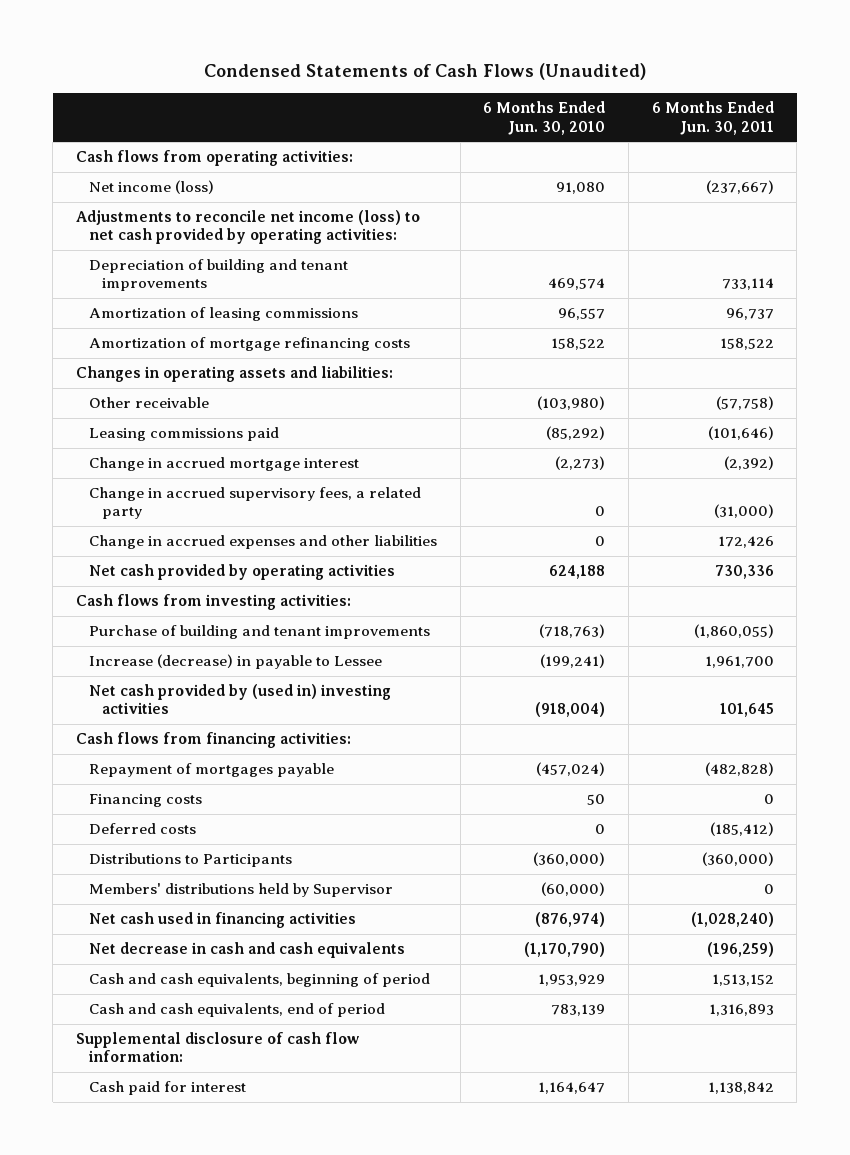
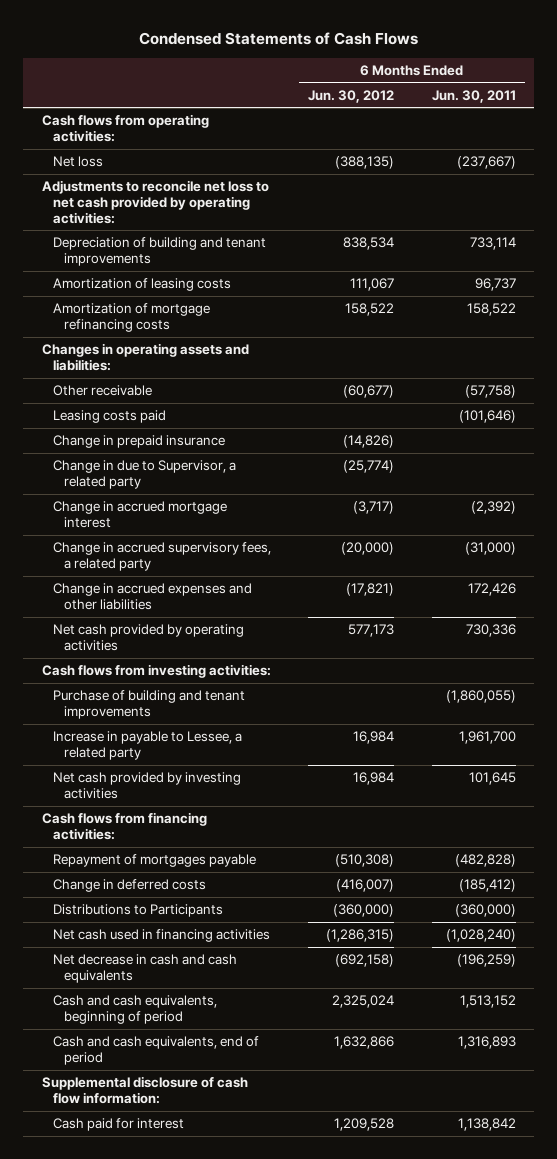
[203,63,646,81] Condensed Statements of Cash Flows (Unaudited) -> [138,31,418,45] Condensed Statements of Cash Flows
[483,101,606,135] 6 Months Ended Jun. 30, 2010 -> none
none -> [308,89,395,103] Jun. 30, 2012
[88,180,214,195] Net income (loss) -> [52,156,103,168] Net loss
[76,210,421,245] Adjustments to reconcile net income (loss) to net cash provided by operating activities: -> [41,180,269,224] Adjustments to reconcile net loss to net cash provided by operating activities:
[88,307,358,322] Amortization of leasing commissions -> [52,278,231,292] Amortization of leasing costs
[88,427,279,442] Leasing commissions paid -> [52,410,166,424] Leasing costs paid
none -> [52,435,225,449] Change in prepaid insurance
none -> [52,460,236,490] Change in due to Supervisor, a related party
[88,654,382,670] Increase (decrease) in payable to Lessee -> [52,731,242,761] Increase in payable to Lessee, a related party
[88,684,391,715] Net cash provided by (used in) investing activities -> [52,772,241,800] Net cash provided by investing activities
[88,794,202,808] Financing costs -> none
[88,823,196,835] Deferred costs -> [52,879,206,893] Change in deferred costs
[88,883,393,898] Members' distributions held by Supervisor -> none

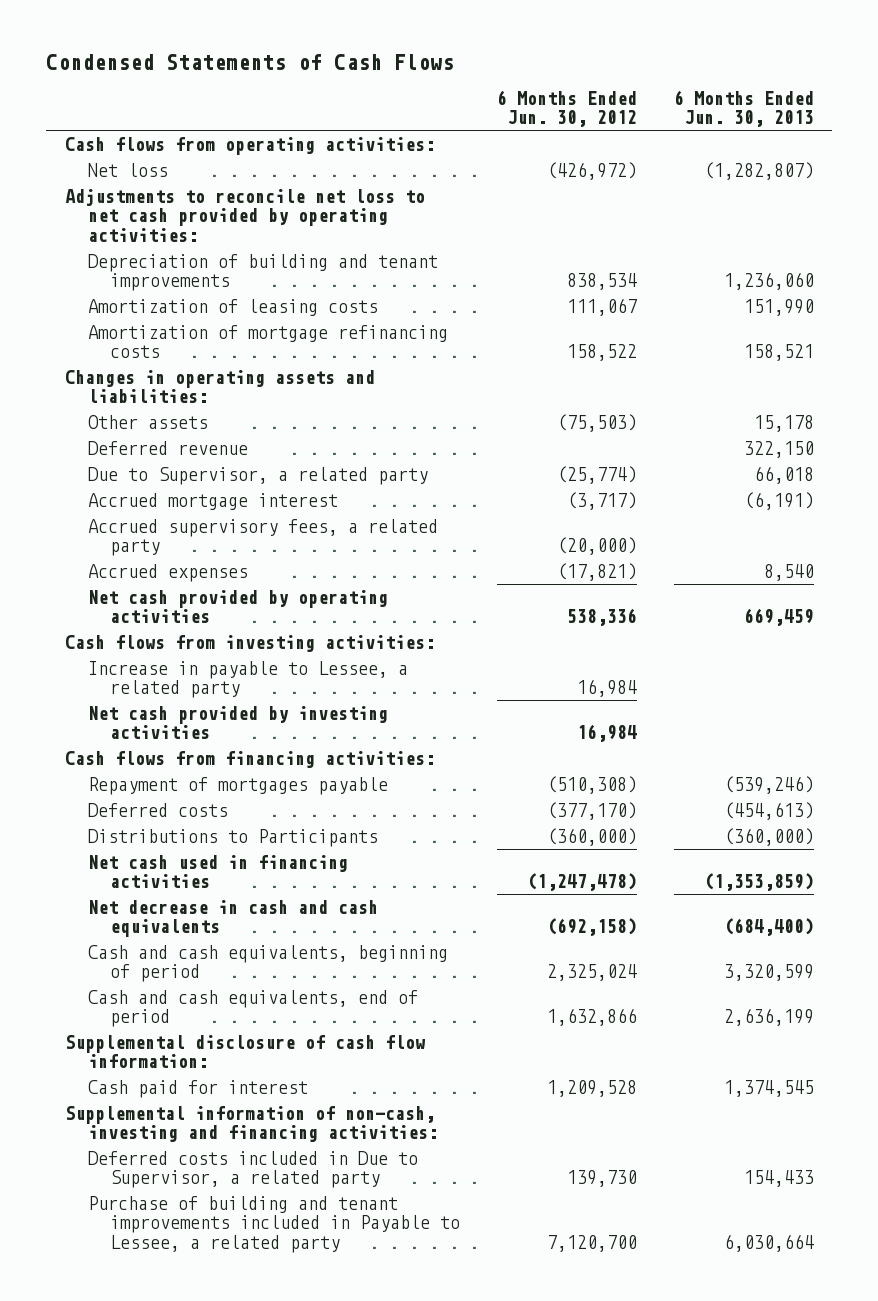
[431,89,516,103] Jun. 30, 2011 -> none
none -> [673,90,814,128] 6 Months Ended Jun. 30, 2013
[335,156,395,170] (388,135) -> [547,161,638,180] (426,972)
[52,385,152,397] Other receivable -> none
[52,410,166,424] Leasing costs paid -> none
[52,435,225,449] Change in prepaid insurance -> none
none -> [87,414,208,429] Other assets
none -> [87,440,248,455] Deferred revenue
[52,460,236,490] Change in due to Supervisor, a related party -> [87,466,428,485] Due to Supervisor, a related party
[52,501,227,529] Change in accrued mortgage interest -> [87,492,338,510] Accrued mortgage interest
[52,542,271,572] Change in accrued supervisory fees, a related party -> [87,518,438,557] Accrued supervisory fees, a related party
[52,583,252,611] Change in accrued expenses and other liabilities -> [87,563,248,582] Accrued expenses
[348,624,395,638] 577,173 -> [567,608,638,627] 538,336
[52,690,245,720] Purchase of building and tenant improvements -> none
[52,879,206,893] Change in deferred costs -> [87,802,228,817] Deferred costs
[336,879,395,893] (416,007) -> [547,801,638,820] (377,170)
[326,929,395,943] (1,286,315) -> [527,873,638,892] (1,247,478)
none -> [64,1105,438,1143] Supplemental information of non-cash, investing and financing activities:
none -> [87,1150,418,1189] Deferred costs included in Due to Supervisor, a related party
none -> [87,1195,461,1253] Purchase of building and tenant improvements included in Payable to Lessee, a related party

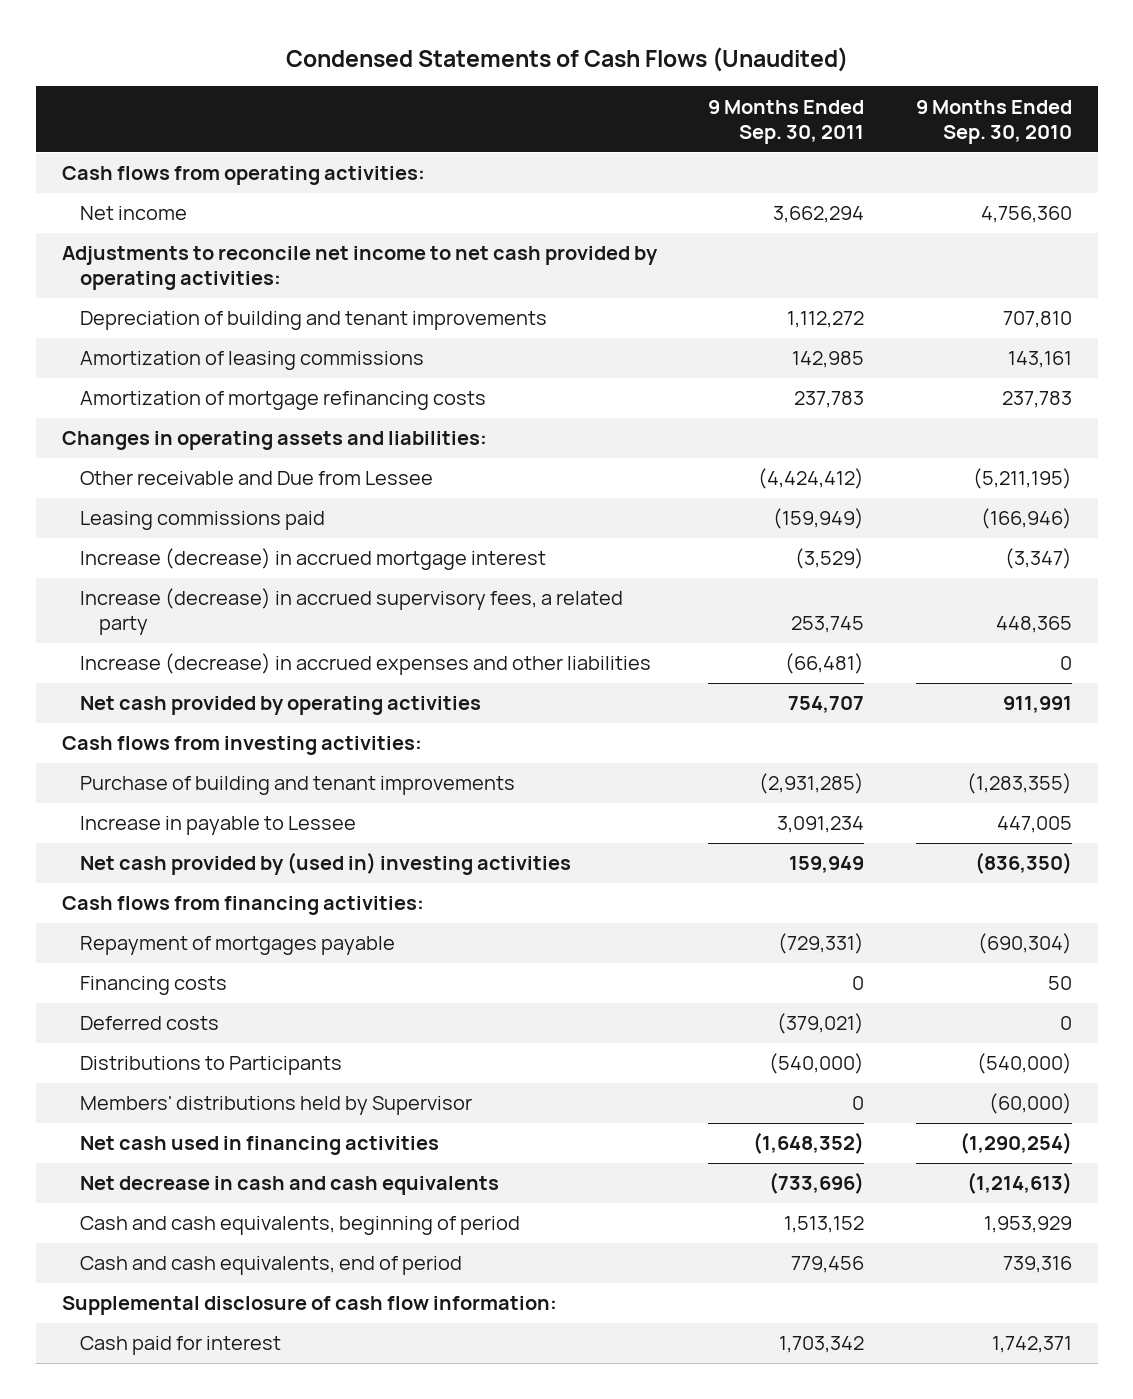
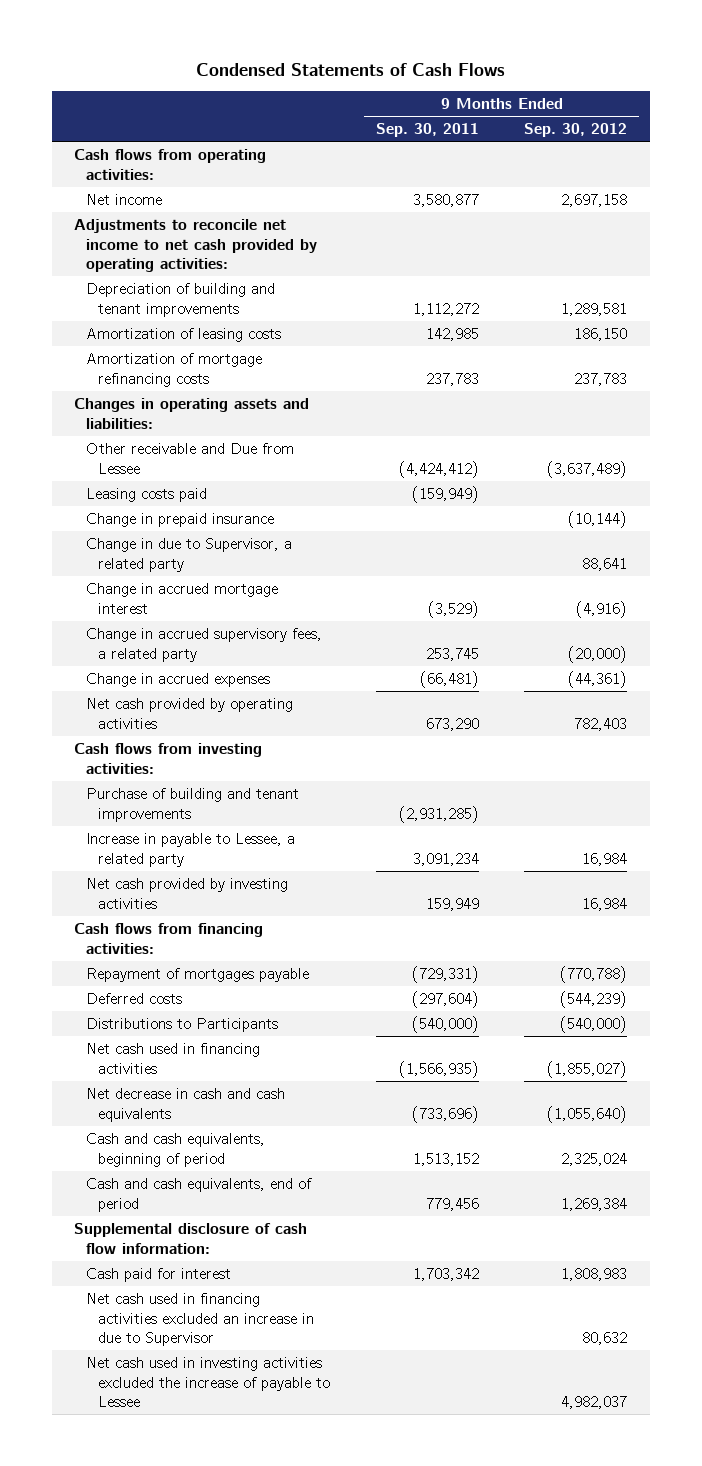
[285,46,848,72] Condensed Statements of Cash Flows (Unaudited) -> [195,62,505,76] Condensed Statements of Cash Flows
[915,99,1072,144] 9 Months Ended Sep. 30, 2010 -> none
none -> [524,123,628,138] Sep. 30, 2012
[773,206,865,224] 3,662,294 -> [412,193,479,207] 3,580,877
[80,351,425,371] Amortization of leasing commissions -> [86,327,282,342] Amortization of leasing costs
[80,511,326,531] Leasing commissions paid -> [86,487,208,502] Leasing costs paid
none -> [86,512,275,527] Change in prepaid insurance
none -> [86,537,293,572] Change in due to Supervisor, a related party
[80,548,547,571] Increase (decrease) in accrued mortgage interest -> [86,582,279,614] Change in accrued mortgage interest
[80,588,624,636] Increase (decrease) in accrued supervisory fees, a related party -> [86,627,323,662] Change in accrued supervisory fees, a related party
[80,653,652,676] Increase (decrease) in accrued expenses and other liabilities -> [86,672,271,687] Change in accrued expenses
[788,696,865,714] 754,707 -> [425,717,479,731] 673,290
[80,816,357,836] Increase in payable to Lessee -> [86,832,296,867] Increase in payable to Lessee, a related party
[80,852,572,876] Net cash provided by (used in) investing activities -> [86,877,289,909] Net cash provided by investing activities
[80,976,228,996] Financing costs -> none
[777,1013,865,1035] (379,021) -> [411,990,479,1008] (297,604)
[80,1096,473,1116] Members' distributions held by Supervisor -> none
[753,1132,865,1155] (1,648,352) -> [398,1060,479,1078] (1,566,935)
none -> [86,1292,315,1347] Net cash used in financing activities excluded an increase in due to Supervisor
none -> [86,1356,331,1408] Net cash used in investing activities excluded the increase of payable to Lessee

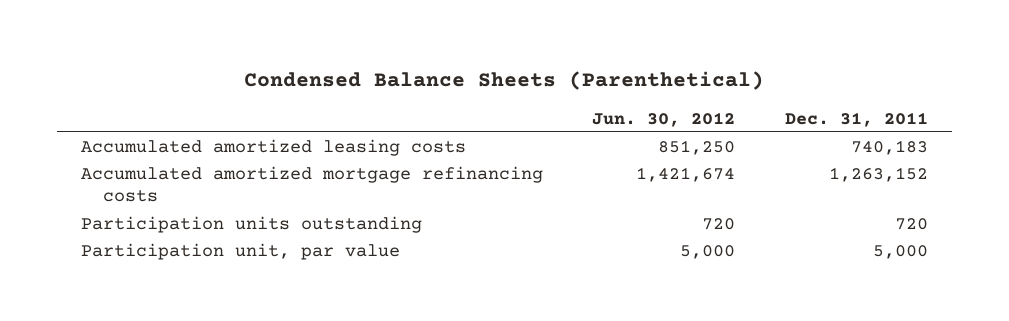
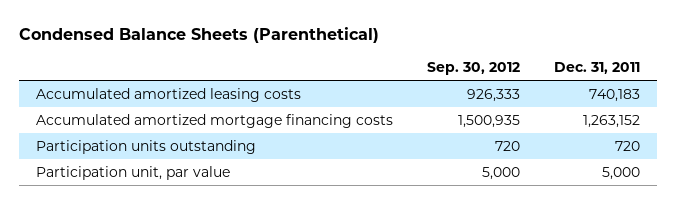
[592,111,736,127] Jun. 30, 2012 -> none
none -> [426,62,520,76] Sep. 30, 2012
[81,166,544,203] Accumulated amortized mortgage refinancing costs -> [35,113,393,128] Accumulated amortized mortgage financing costs

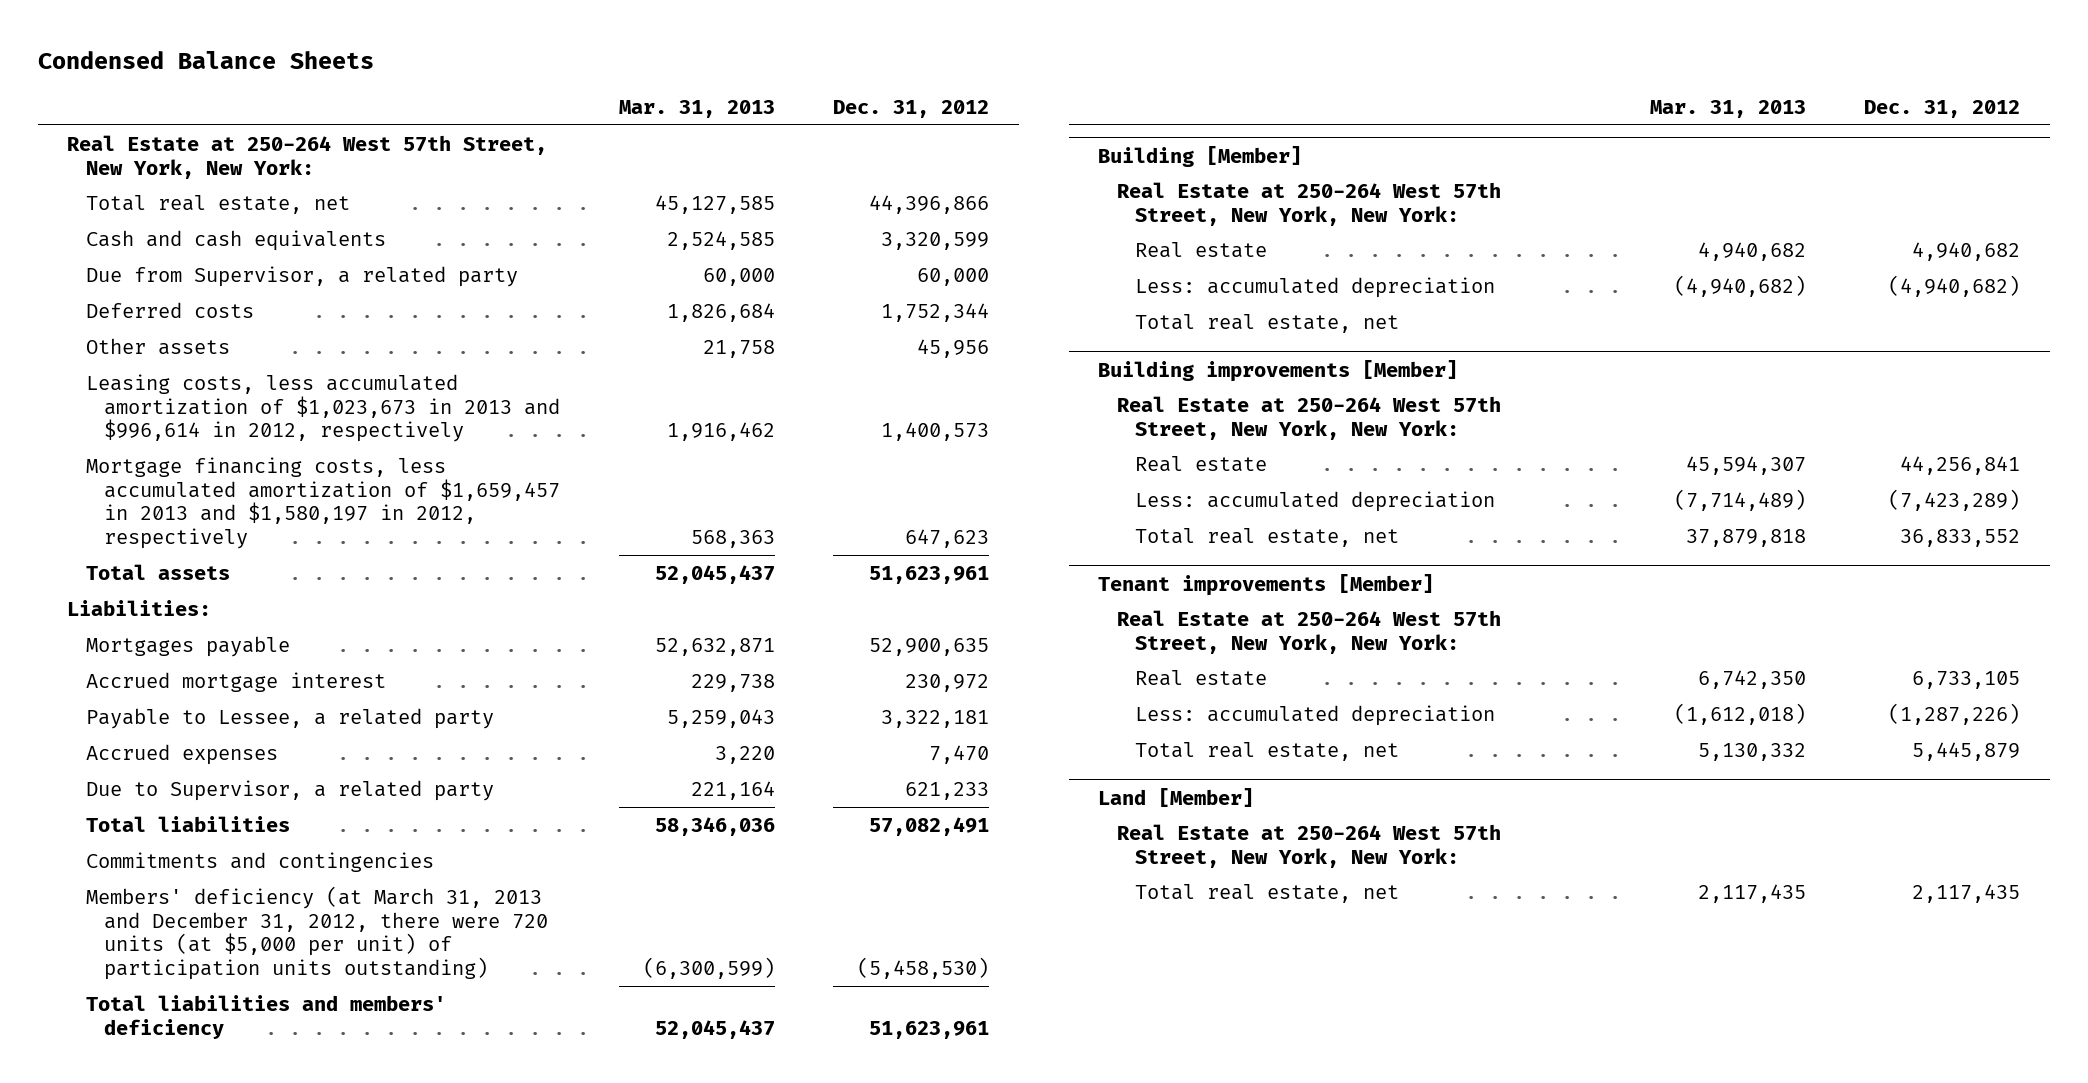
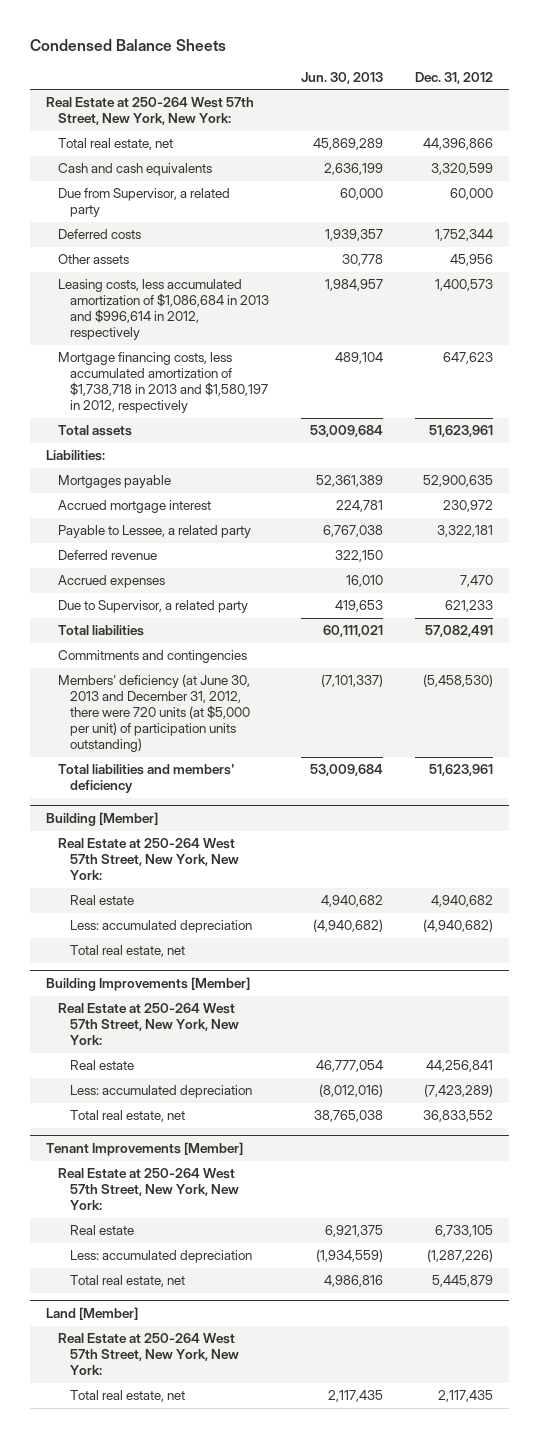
[618,99,775,118] Mar. 31, 2013 -> none
none -> [300,71,383,84] Jun. 30, 2013
[85,373,561,443] Leasing costs, less accumulated amortization of $1,023,673 in 2013 and $996,614 in 2012, respectively -> [57,279,270,341] Leasing costs, less accumulated amortization of $1,086,684 in 2013 and $996,614 in 2012, respectively
[85,456,561,550] Mortgage financing costs, less accumulated amortization of $1,659,457 in 2013 and $1,580,197 in 2012, respectively -> [57,352,269,414] Mortgage financing costs, less accumulated amortization of $1,738,718 in 2013 and $1,580,197 in 2012, respectively
none -> [57,550,157,561] Deferred revenue
[85,885,549,981] Members' deficiency (at March 31, 2013 and December 31, 2012, there were 720 units (at $5,000 per unit) of participation units outstanding) -> [57,674,251,753] Members' deficiency (at June 30, 2013 and December 31, 2012, there were 720 units (at $5,000 per unit) of participation units outstanding)
[1098,359,1459,382] Building improvements [Member] -> [45,977,250,992] Building Improvements [Member]
[1098,573,1435,596] Tenant improvements [Member] -> [45,1142,243,1157] Tenant Improvements [Member]

